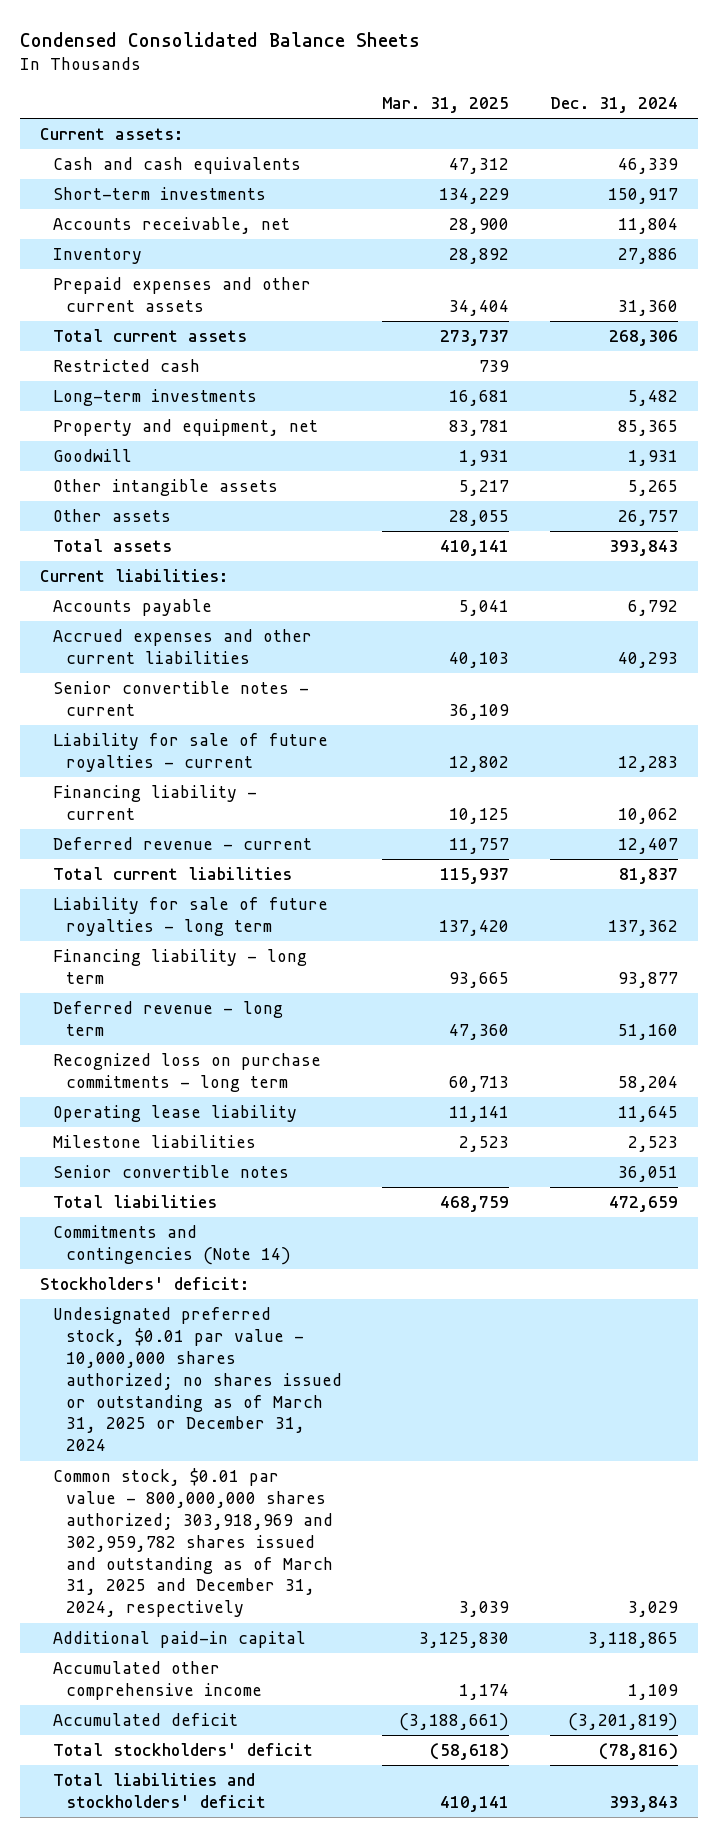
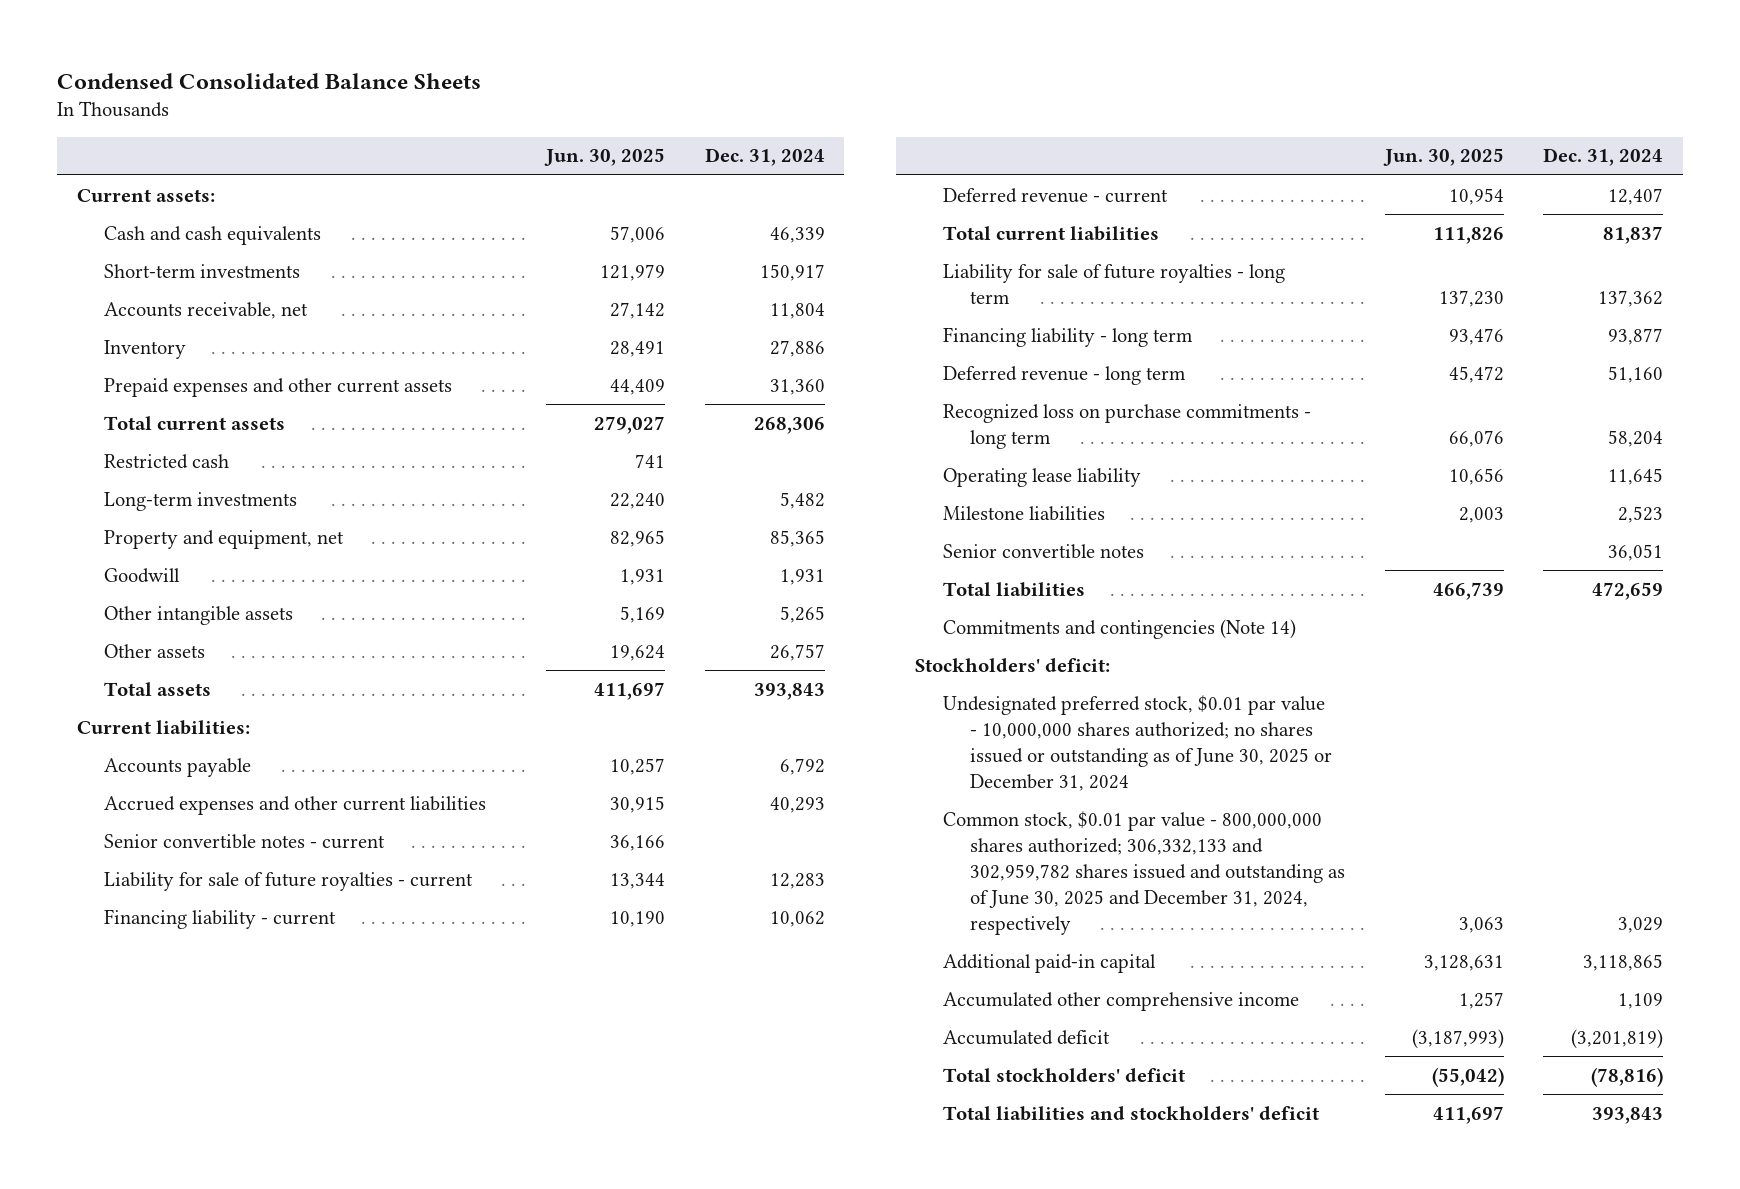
[382,97,510,114] Mar. 31, 2025 -> none
none -> [544,148,666,167] Jun. 30, 2025
[53,1307,343,1452] Undesignated preferred stock, $0.01 par value - 10,000,000 shares authorized; no shares issued or outstanding as of March 31, 2025 or December 31, 2024 -> [942,694,1333,791] Undesignated preferred stock, $0.01 par value - 10,000,000 shares authorized; no shares issued or outstanding as of June 30, 2025 or December 31, 2024
[53,1468,334,1618] Common stock, $0.01 par value - 800,000,000 shares authorized; 303,918,969 and 302,959,782 shares issued and outstanding as of March 31, 2025 and December 31, 2024, respectively -> [942,810,1346,935] Common stock, $0.01 par value - 800,000,000 shares authorized; 306,332,133 and 302,959,782 shares issued and outstanding as of June 30, 2025 and December 31, 2024, respectively

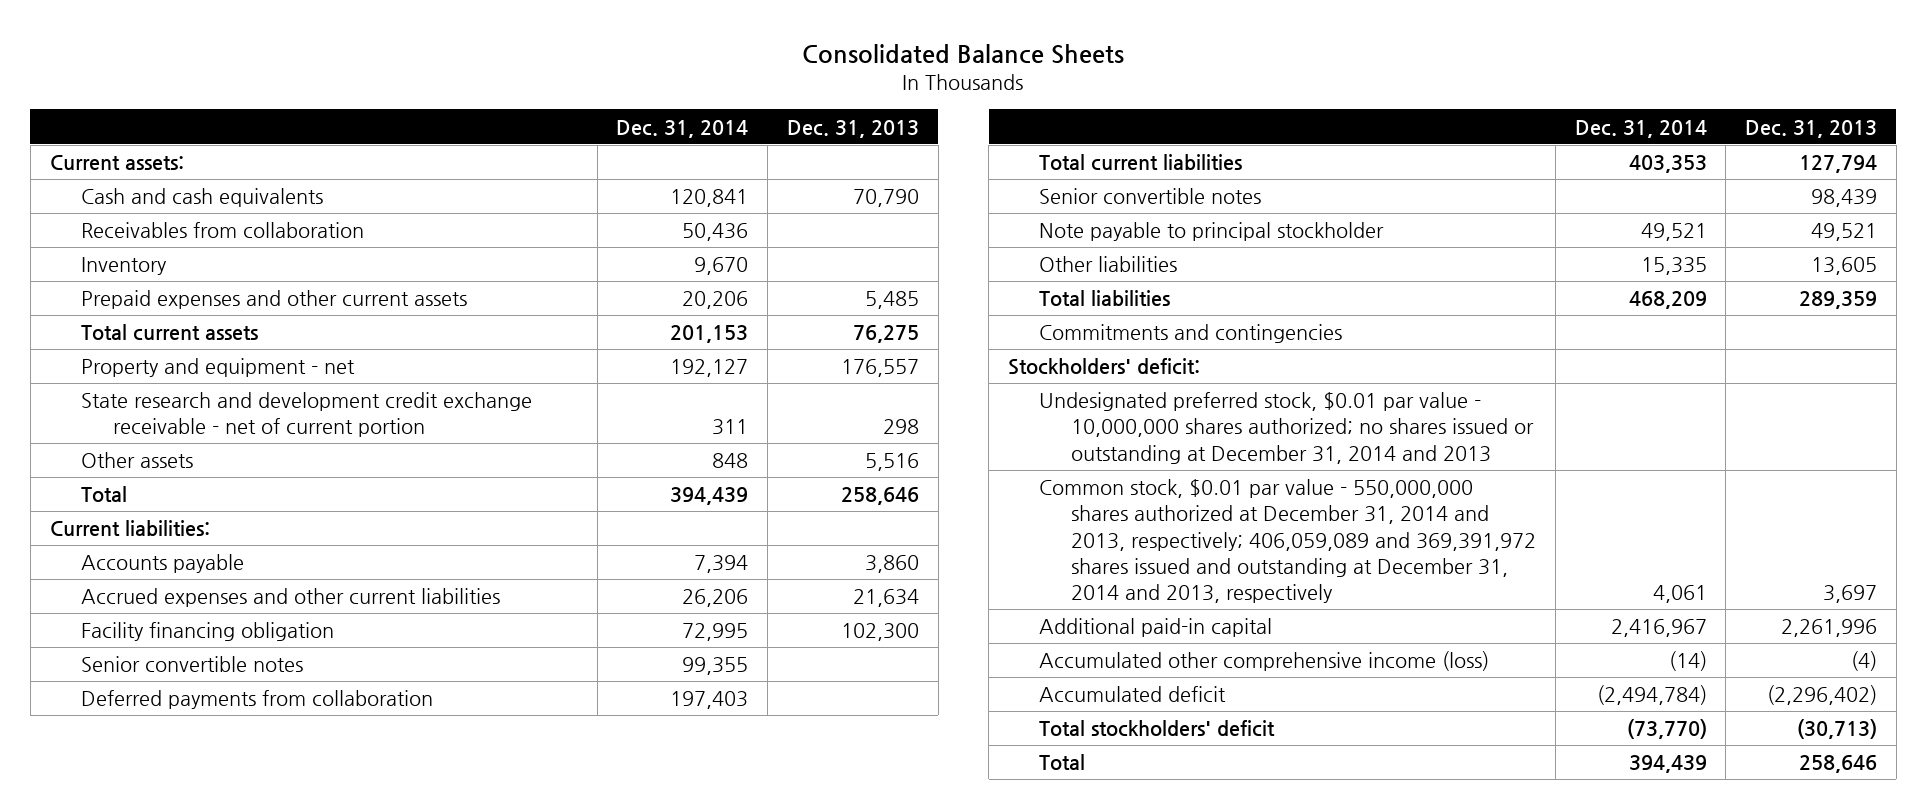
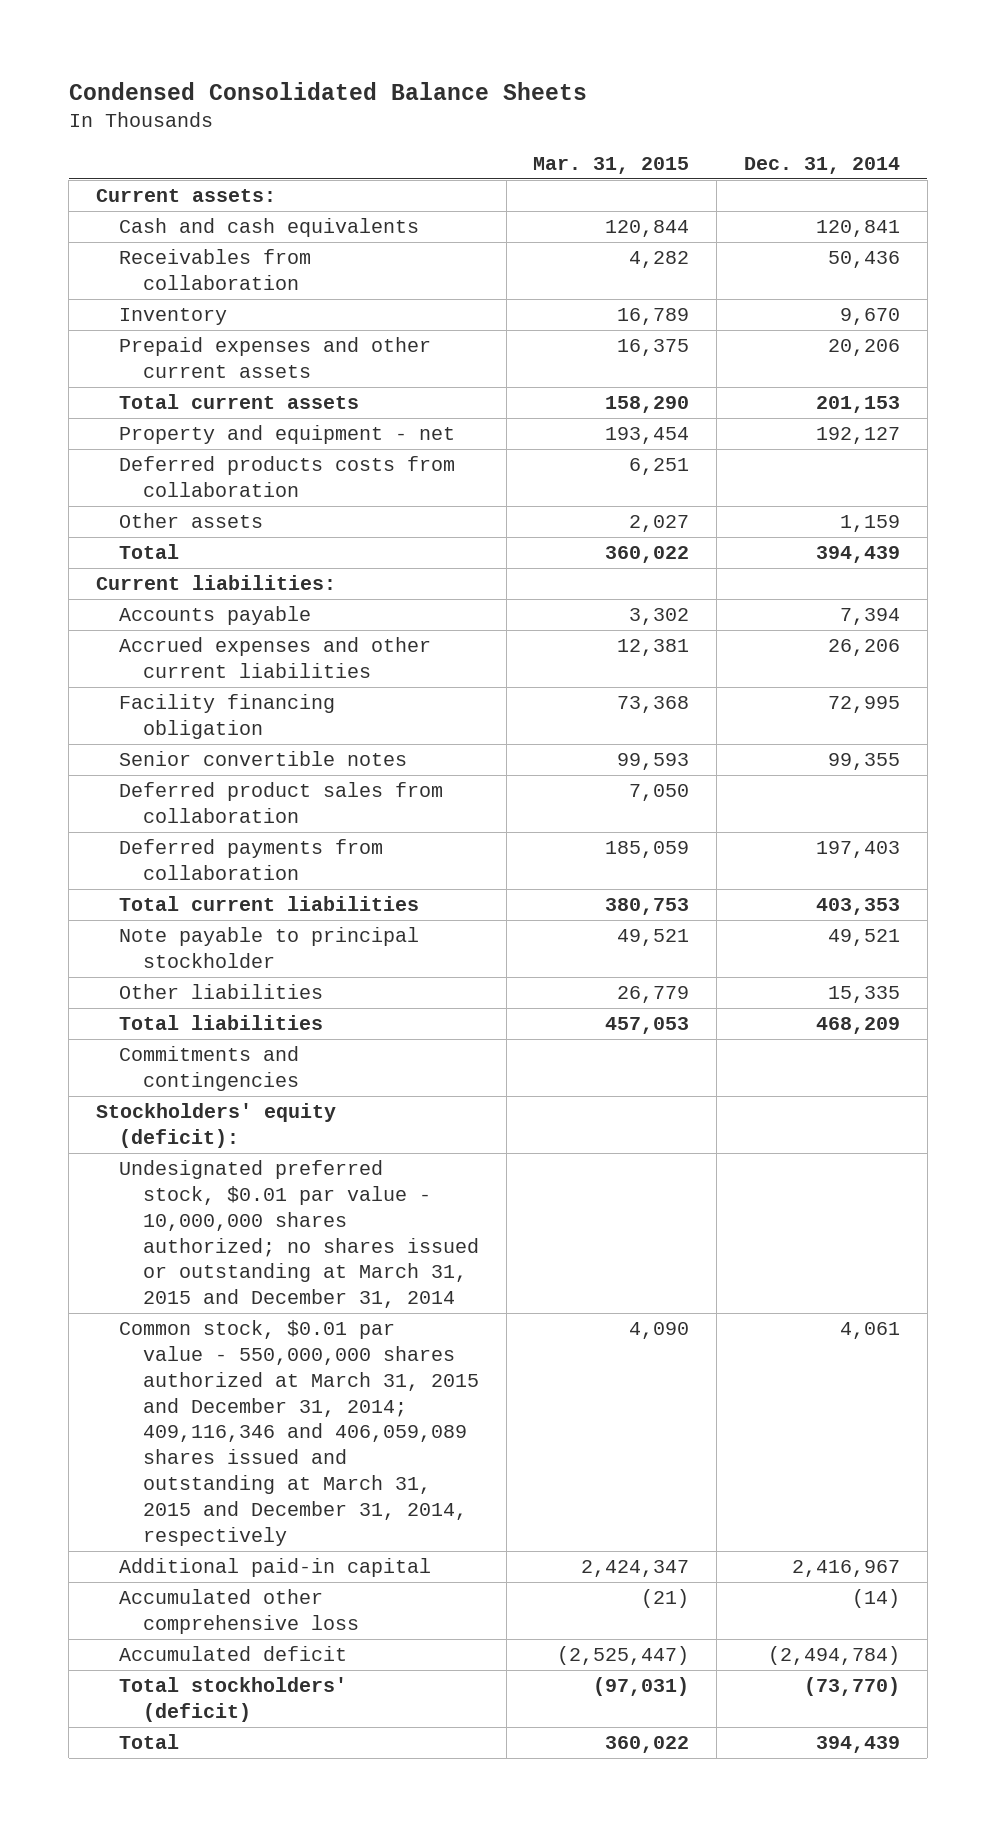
[802,43,1125,64] Consolidated Balance Sheets -> [68,82,587,101] Condensed Consolidated Balance Sheets
[786,119,919,138] Dec. 31, 2013 -> none
none -> [533,156,690,174] Mar. 31, 2015
[81,392,533,438] State research and development credit exchange receivable - net of current portion -> none
none -> [119,456,456,498] Deferred products costs from collaboration
[712,453,749,469] 848 -> [839,515,900,533] 1,159
none -> [119,782,444,824] Deferred product sales from collaboration
[1039,188,1262,205] Senior convertible notes -> none
[1007,358,1200,376] Stockholders' deficit: -> [96,1103,337,1149] Stockholders' equity (deficit):
[1039,392,1535,464] Undesignated preferred stock, $0.01 par value - 10,000,000 shares authorized; no shares issued or outstanding at December 31, 2014 and 2013 -> [119,1160,479,1309] Undesignated preferred stock, $0.01 par value - 10,000,000 shares authorized; no shares issued or outstanding at March 31, 2015 and December 31, 2014
[1039,479,1537,603] Common stock, $0.01 par value - 550,000,000 shares authorized at December 31, 2014 and 2013, respectively; 406,059,089 and 369,391,972 shares issued and outstanding at December 31, 2014 and 2013, respectively -> [119,1320,479,1546] Common stock, $0.01 par value - 550,000,000 shares authorized at March 31, 2015 and December 31, 2014; 409,116,346 and 406,059,089 shares issued and outstanding at March 31, 2015 and December 31, 2014, respectively
[1039,651,1490,672] Accumulated other comprehensive income (loss) -> [119,1589,359,1635] Accumulated other comprehensive loss
[1039,720,1276,738] Total stockholders' deficit -> [119,1677,348,1723] Total stockholders' (deficit)

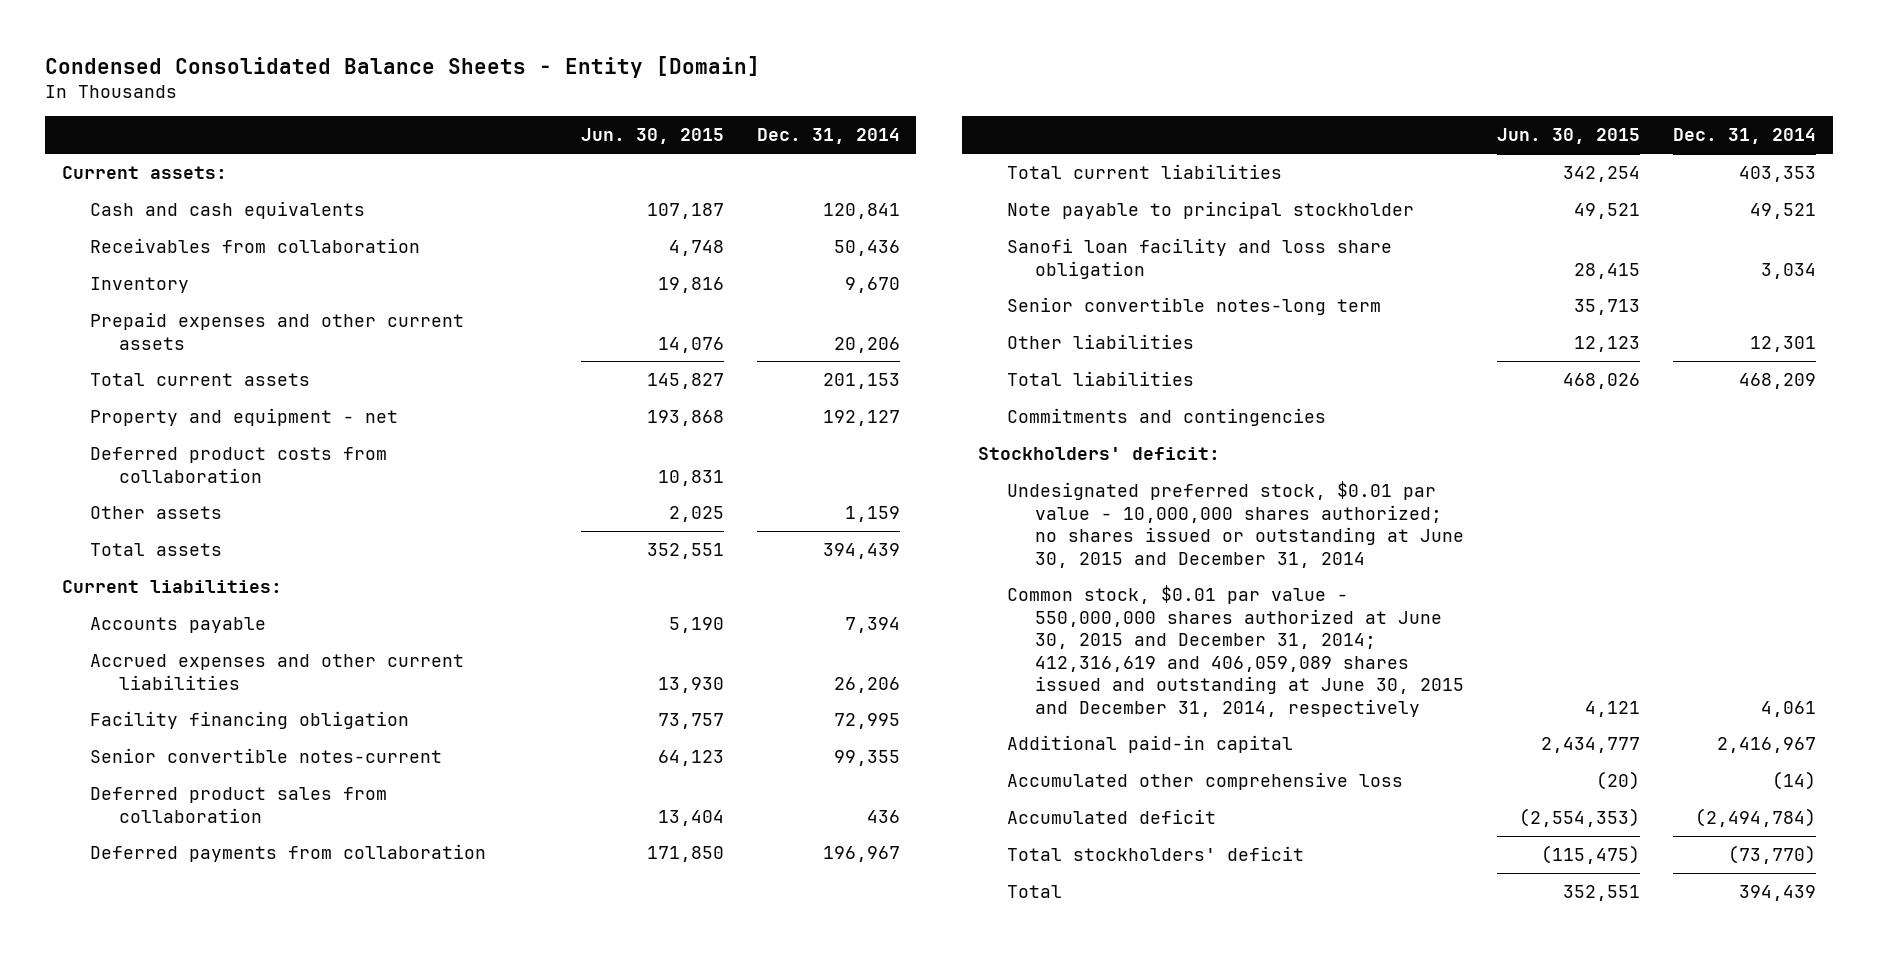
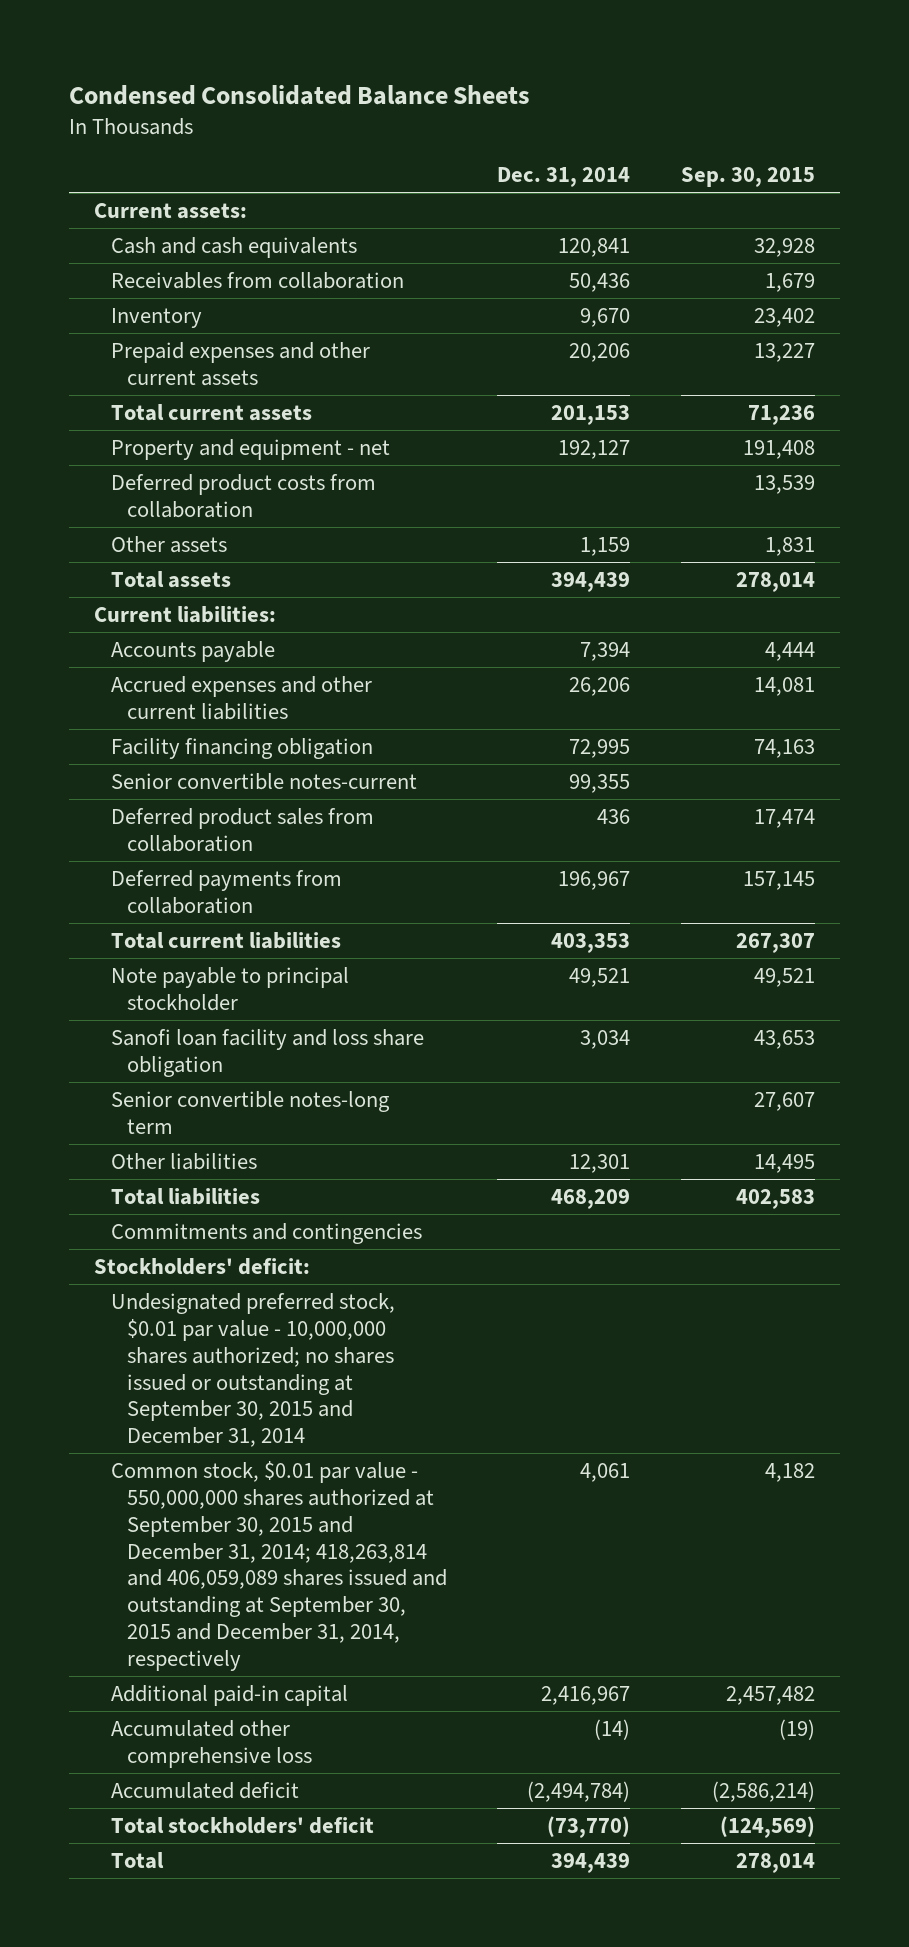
[45,55,761,78] Condensed Consolidated Balance Sheets - Entity [Domain] -> [68,84,530,105] Condensed Consolidated Balance Sheets
[580,128,724,145] Jun. 30, 2015 -> none
none -> [680,167,815,188] Sep. 30, 2015
[1006,480,1465,568] Undesignated preferred stock, $0.01 par value - 10,000,000 shares authorized; no shares issued or outstanding at June 30, 2015 and December 31, 2014 -> [110,1292,395,1448] Undesignated preferred stock, $0.01 par value - 10,000,000 shares authorized; no shares issued or outstanding at September 30, 2015 and December 31, 2014
[1006,584,1465,717] Common stock, $0.01 par value - 550,000,000 shares authorized at June 30, 2015 and December 31, 2014; 412,316,619 and 406,059,089 shares issued and outstanding at June 30, 2015 and December 31, 2014, respectively -> [110,1460,448,1671] Common stock, $0.01 par value - 550,000,000 shares authorized at September 30, 2015 and December 31, 2014; 418,263,814 and 406,059,089 shares issued and outstanding at September 30, 2015 and December 31, 2014, respectively

